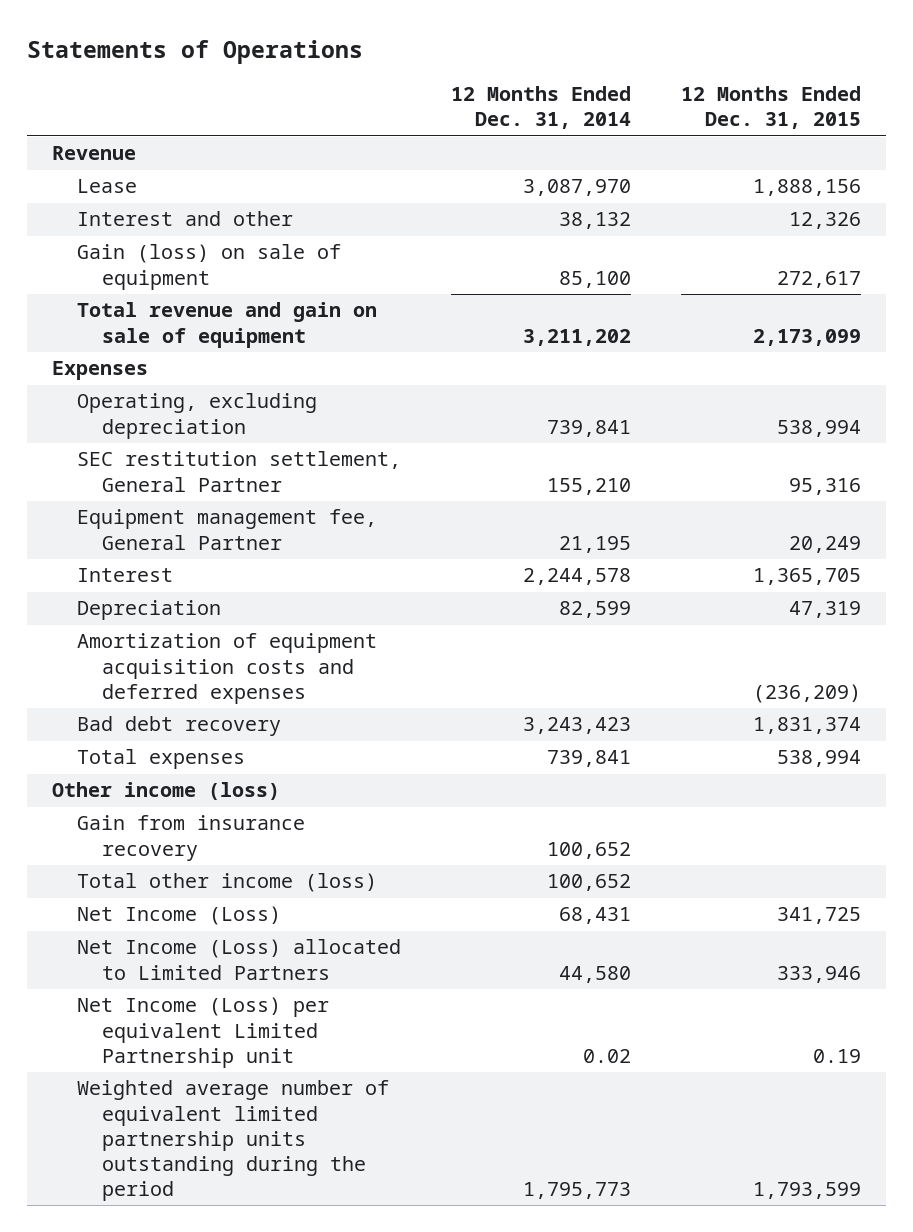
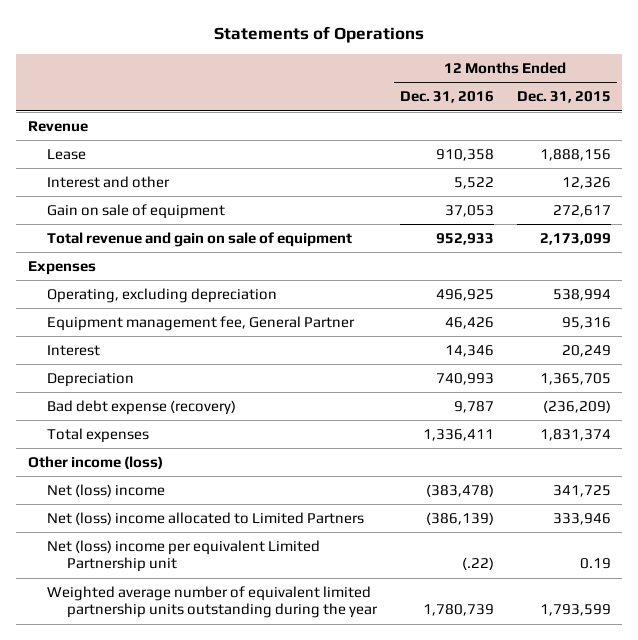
[451,86,632,130] 12 Months Ended Dec. 31, 2014 -> none
none -> [399,91,494,104] Dec. 31, 2016
[77,244,342,290] Gain (loss) on sale of equipment -> [47,203,226,219] Gain on sale of equipment
[77,451,402,492] SEC restitution settlement, General Partner -> none
[77,633,378,704] Amortization of equipment acquisition costs and deferred expenses -> none
[789,535,862,553] 20,249 -> [561,316,611,329] 95,316
[753,568,862,586] 1,365,705 -> [561,344,611,357] 20,249
[789,601,862,619] 47,319 -> [539,372,611,385] 1,365,705
[77,716,282,737] Bad debt recovery -> [47,399,237,415] Bad debt expense (recovery)
[753,717,862,735] 1,831,374 -> [542,399,611,413] (236,209)
[777,750,862,768] 538,994 -> [539,428,611,441] 1,831,374
[77,815,306,861] Gain from insurance recovery -> none
[77,873,378,893] Total other income (loss) -> none
[77,906,282,926] Net Income (Loss) -> [47,483,166,497] Net (loss) income
[77,939,402,980] Net Income (Loss) allocated to Limited Partners -> [47,511,365,525] Net (loss) income allocated to Limited Partners
[77,997,330,1068] Net Income (Loss) per equivalent Limited Partnership unit -> [47,539,321,573] Net (loss) income per equivalent Limited Partnership unit
[77,1080,390,1202] Weighted average number of equivalent limited partnership units outstanding during the period -> [47,585,379,619] Weighted average number of equivalent limited partnership units outstanding during the year

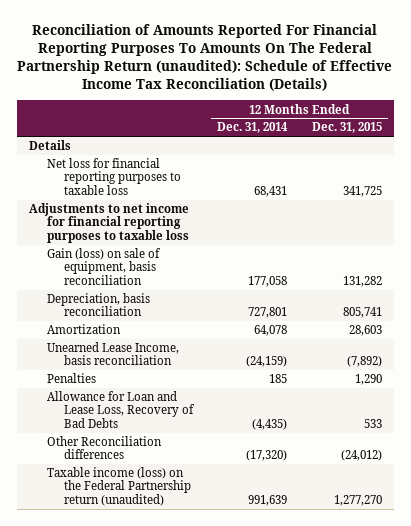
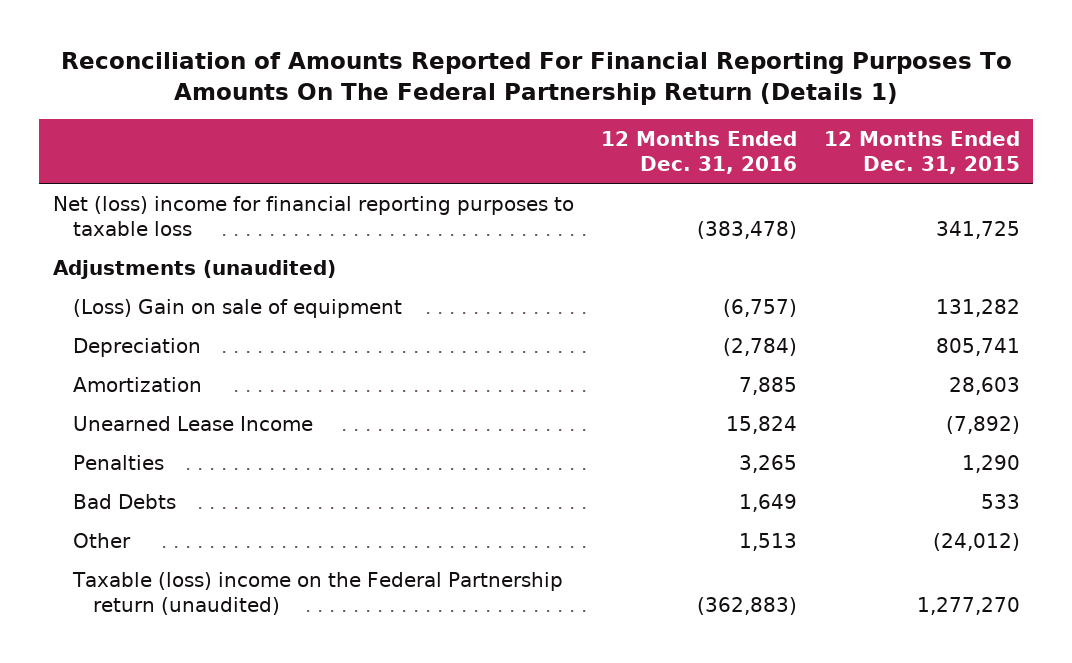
[17,23,393,91] Reconciliation of Amounts Reported For Financial Reporting Purposes To Amounts On The Federal Partnership Return (unaudited): Schedule of Effective Income Tax Reconciliation (Details) -> [61,52,1013,105] Reconciliation of Amounts Reported For Financial Reporting Purposes To Amounts On The Federal Partnership Return (Details 1)
[217,122,289,134] Dec. 31, 2014 -> none
none -> [600,131,797,175] 12 Months Ended Dec. 31, 2016
[29,140,72,151] Details -> none
[46,158,182,195] Net loss for financial reporting purposes to taxable loss -> [52,195,574,236] Net (loss) income for financial reporting purposes to taxable loss
[29,203,190,243] Adjustments to net income for financial reporting purposes to taxable loss -> [52,259,336,279] Adjustments (unaudited)
[46,248,161,285] Gain (loss) on sale of equipment, basis reconciliation -> [72,298,402,318] (Loss) Gain on sale of equipment
[46,293,150,317] Depreciation, basis reconciliation -> [72,337,201,357] Depreciation
[46,342,179,366] Unearned Lease Income, basis reconciliation -> [72,415,313,431] Unearned Lease Income
[46,391,196,428] Allowance for Loan and Lease Loss, Recovery of Bad Debts -> [72,493,176,509] Bad Debts
[46,436,162,460] Other Reconciliation differences -> [72,532,131,548] Other
[46,467,192,506] Taxable income (loss) on the Federal Partnership return (unaudited) -> [71,571,563,615] Taxable (loss) income on the Federal Partnership return (unaudited)

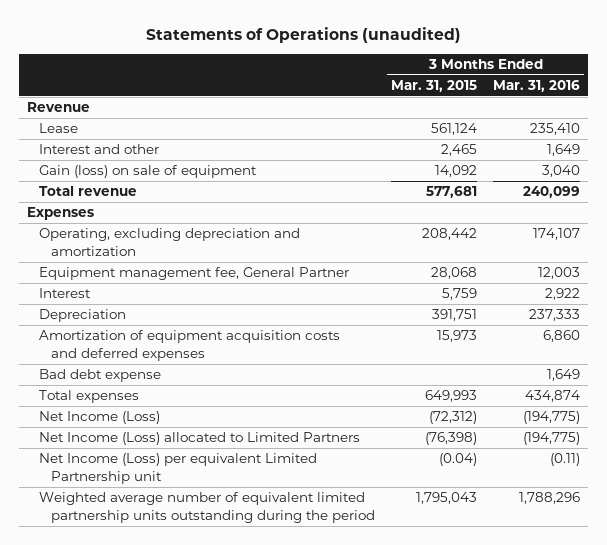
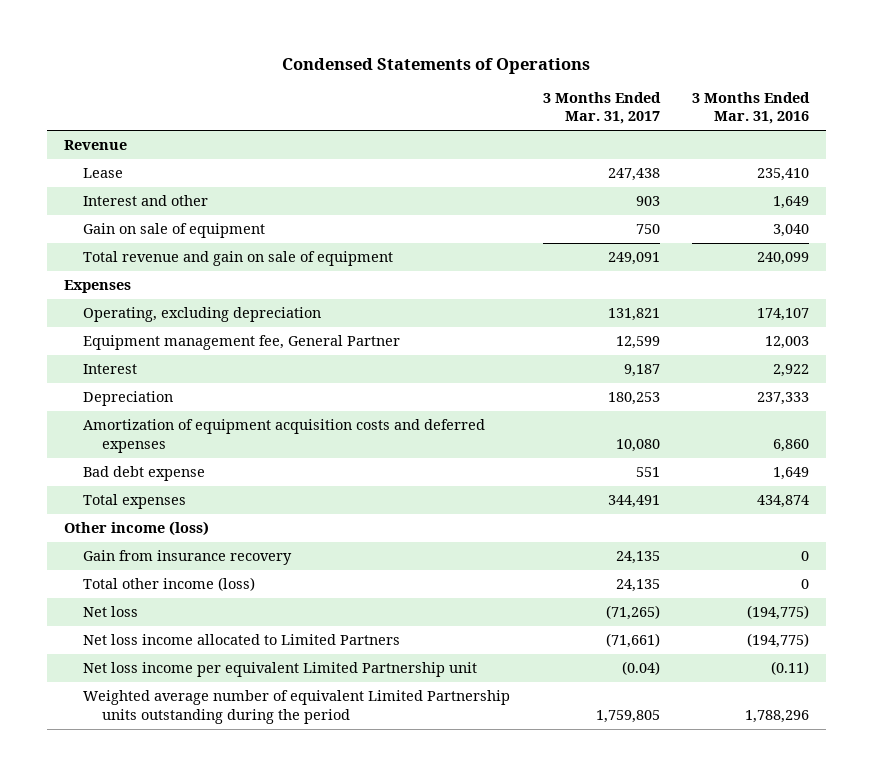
[145,27,461,44] Statements of Operations (unaudited) -> [282,57,591,74] Condensed Statements of Operations
[391,80,478,93] Mar. 31, 2015 -> none
none -> [542,92,661,125] 3 Months Ended Mar. 31, 2017
[39,165,258,179] Gain (loss) on sale of equipment -> [82,223,265,239] Gain on sale of equipment
[39,186,138,197] Total revenue -> [82,251,393,267] Total revenue and gain on sale of equipment
[39,228,301,256] Operating, excluding depreciation and amortization -> [82,307,321,323] Operating, excluding depreciation
none -> [63,521,209,537] Other income (loss)
none -> [82,550,292,566] Gain from insurance recovery
none -> [82,577,255,592] Total other income (loss)
[39,411,161,425] Net Income (Loss) -> [82,606,138,618] Net loss
[39,432,361,446] Net Income (Loss) allocated to Limited Partners -> [82,634,400,646] Net loss income allocated to Limited Partners
[39,453,318,484] Net Income (Loss) per equivalent Limited Partnership unit -> [82,662,477,678] Net loss income per equivalent Limited Partnership unit
[39,492,376,523] Weighted average number of equivalent limited partnership units outstanding during the period -> [82,690,510,724] Weighted average number of equivalent Limited Partnership units outstanding during the period

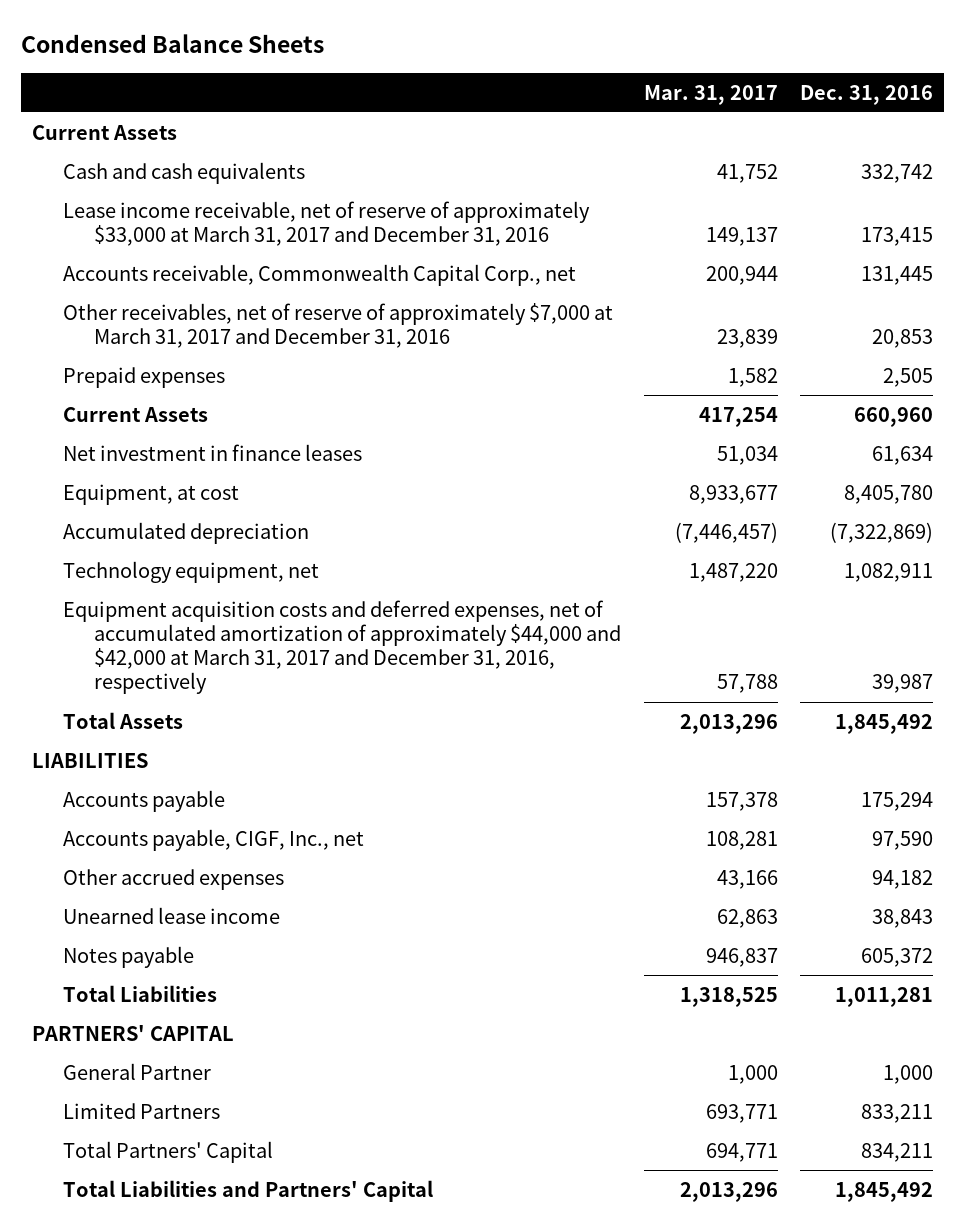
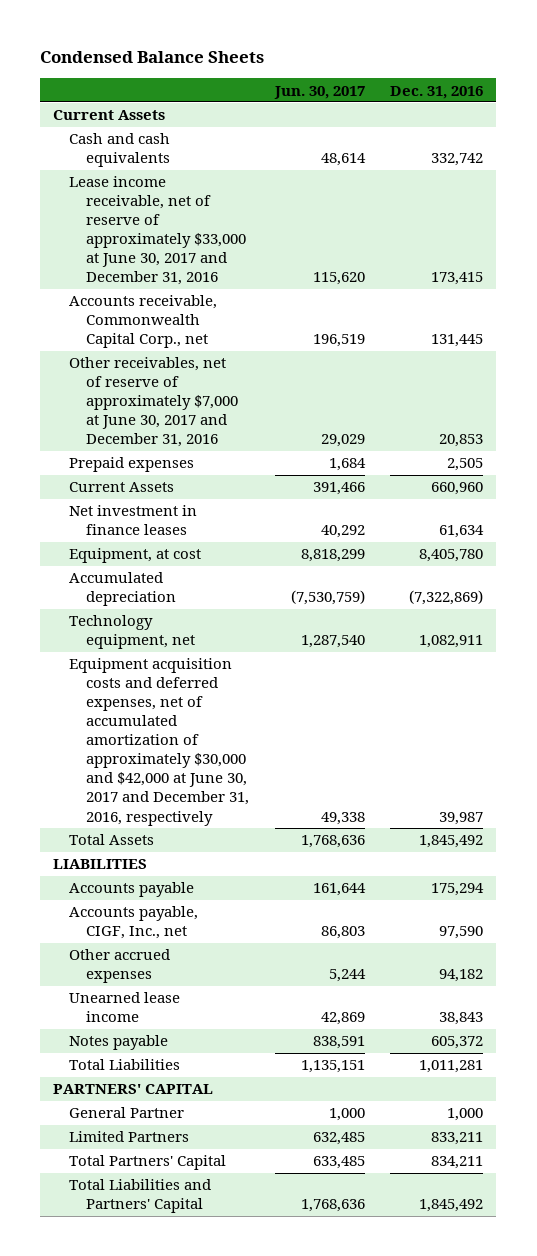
[643,84,778,105] Mar. 31, 2017 -> none
none -> [273,85,365,99] Jun. 30, 2017
[63,200,591,247] Lease income receivable, net of reserve of approximately $33,000 at March 31, 2017 and December 31, 2016 -> [69,176,246,286] Lease income receivable, net of reserve of approximately $33,000 at June 30, 2017 and December 31, 2016
[63,302,614,349] Other receivables, net of reserve of approximately $7,000 at March 31, 2017 and December 31, 2016 -> [69,357,238,448] Other receivables, net of reserve of approximately $7,000 at June 30, 2017 and December 31, 2016
[63,599,622,695] Equipment acquisition costs and deferred expenses, net of accumulated amortization of approximately $44,000 and $42,000 at March 31, 2017 and December 31, 2016, respectively -> [69,658,249,826] Equipment acquisition costs and deferred expenses, net of accumulated amortization of approximately $30,000 and $42,000 at June 30, 2017 and December 31, 2016, respectively

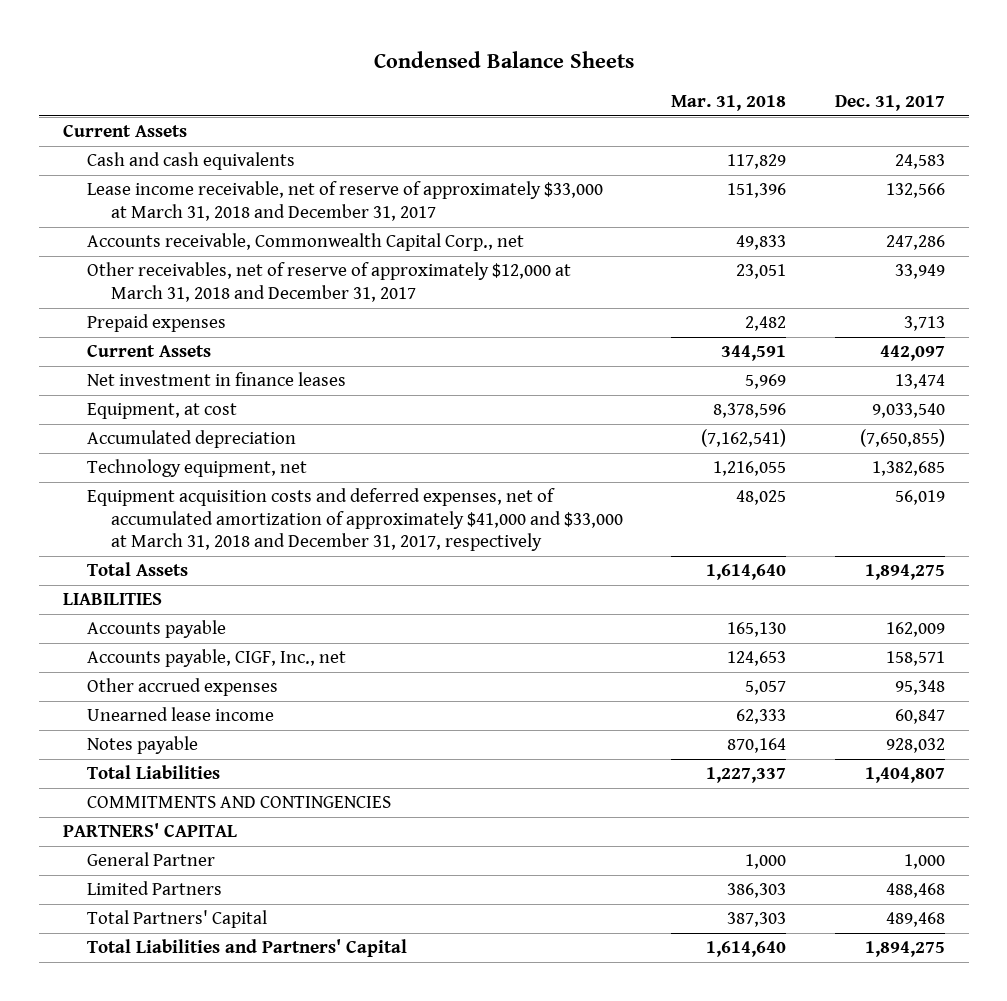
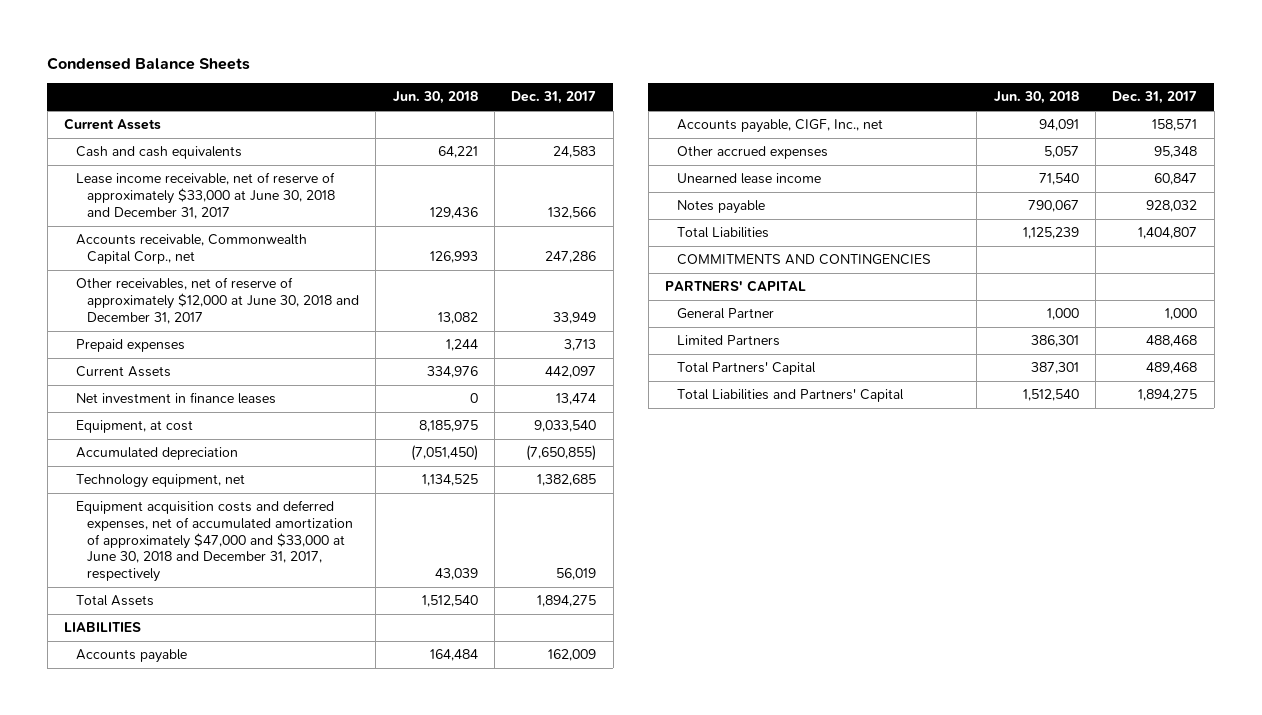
[671,94,787,111] Mar. 31, 2018 -> none
none -> [392,91,478,105] Jun. 30, 2018
[86,181,603,221] Lease income receivable, net of reserve of approximately $33,000 at March 31, 2018 and December 31, 2017 -> [75,172,335,219] Lease income receivable, net of reserve of approximately $33,000 at June 30, 2018 and December 31, 2017
[86,262,571,302] Other receivables, net of reserve of approximately $12,000 at March 31, 2018 and December 31, 2017 -> [75,277,359,324] Other receivables, net of reserve of approximately $12,000 at June 30, 2018 and December 31, 2017
[86,488,623,551] Equipment acquisition costs and deferred expenses, net of accumulated amortization of approximately $41,000 and $33,000 at March 31, 2018 and December 31, 2017, respectively -> [75,500,353,583] Equipment acquisition costs and deferred expenses, net of accumulated amortization of approximately $47,000 and $33,000 at June 30, 2018 and December 31, 2017, respectively

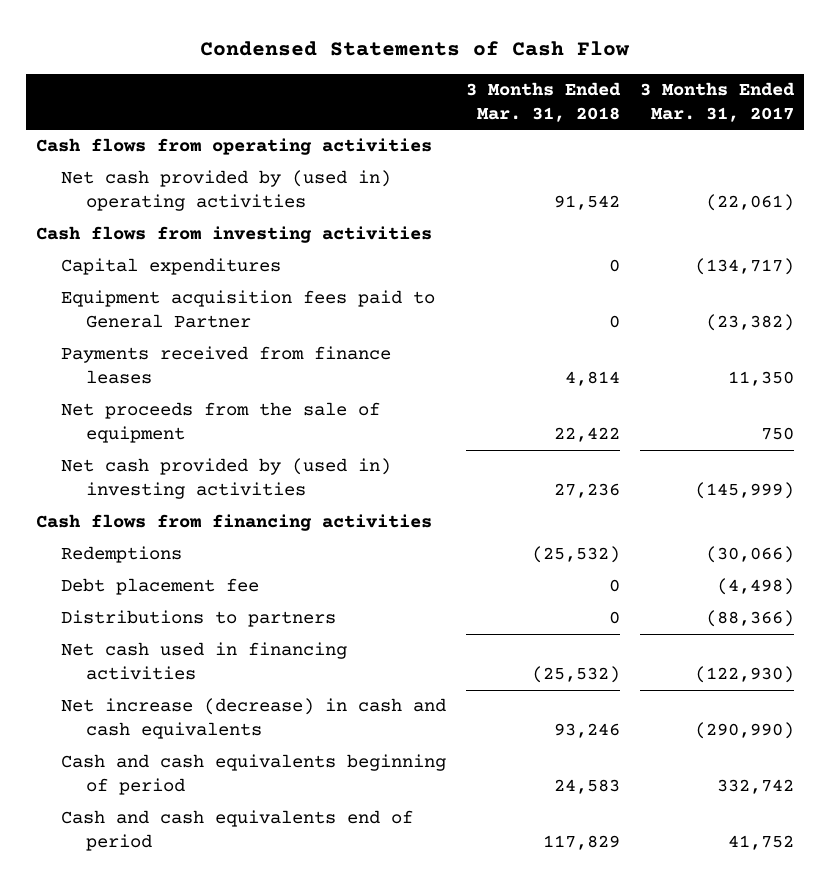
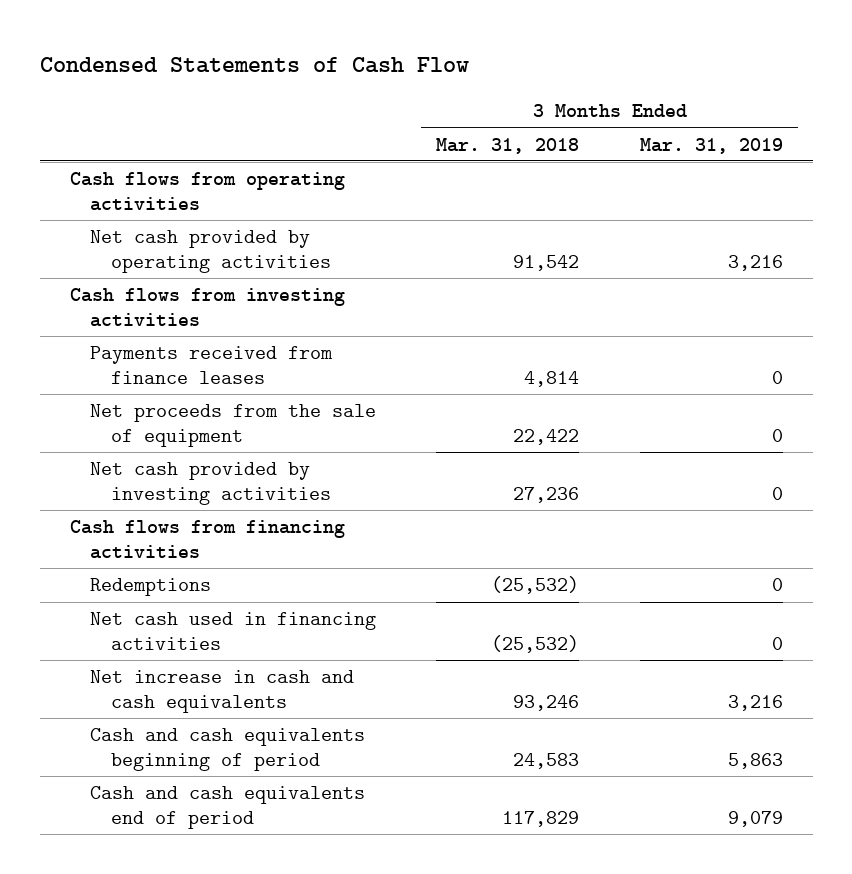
[639,82,795,122] 3 Months Ended Mar. 31, 2017 -> none
none -> [639,137,783,154] Mar. 31, 2019
[60,170,391,212] Net cash provided by (used in) operating activities -> [90,230,331,274] Net cash provided by operating activities
[60,258,281,276] Capital expenditures -> none
[60,290,435,329] Equipment acquisition fees paid to General Partner -> none
[60,458,391,500] Net cash provided by (used in) investing activities -> [90,462,331,506] Net cash provided by investing activities
[60,578,259,596] Debt placement fee -> none
[60,610,336,628] Distributions to partners -> none
[60,698,446,740] Net increase (decrease) in cash and cash equivalents -> [90,670,355,714] Net increase in cash and cash equivalents

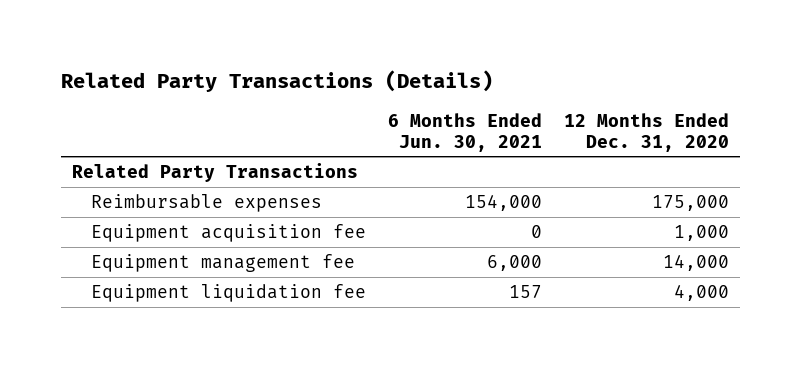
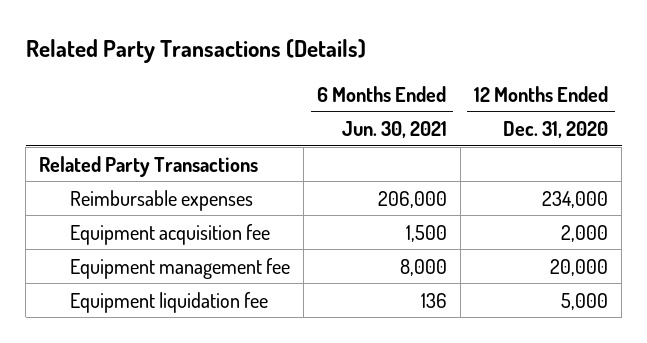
[464,193,542,211] 154,000 -> [377,190,447,208] 206,000
[651,194,729,211] 175,000 -> [541,190,608,208] 234,000
[530,224,542,238] 0 -> [405,224,447,242] 1,500
[673,224,729,241] 1,000 -> [560,224,608,242] 2,000
[486,254,542,271] 6,000 -> [399,258,447,276] 8,000
[662,253,729,271] 14,000 -> [549,258,608,276] 20,000
[508,284,542,298] 157 -> [420,292,447,308] 136
[673,283,729,301] 4,000 -> [560,292,608,310] 5,000

